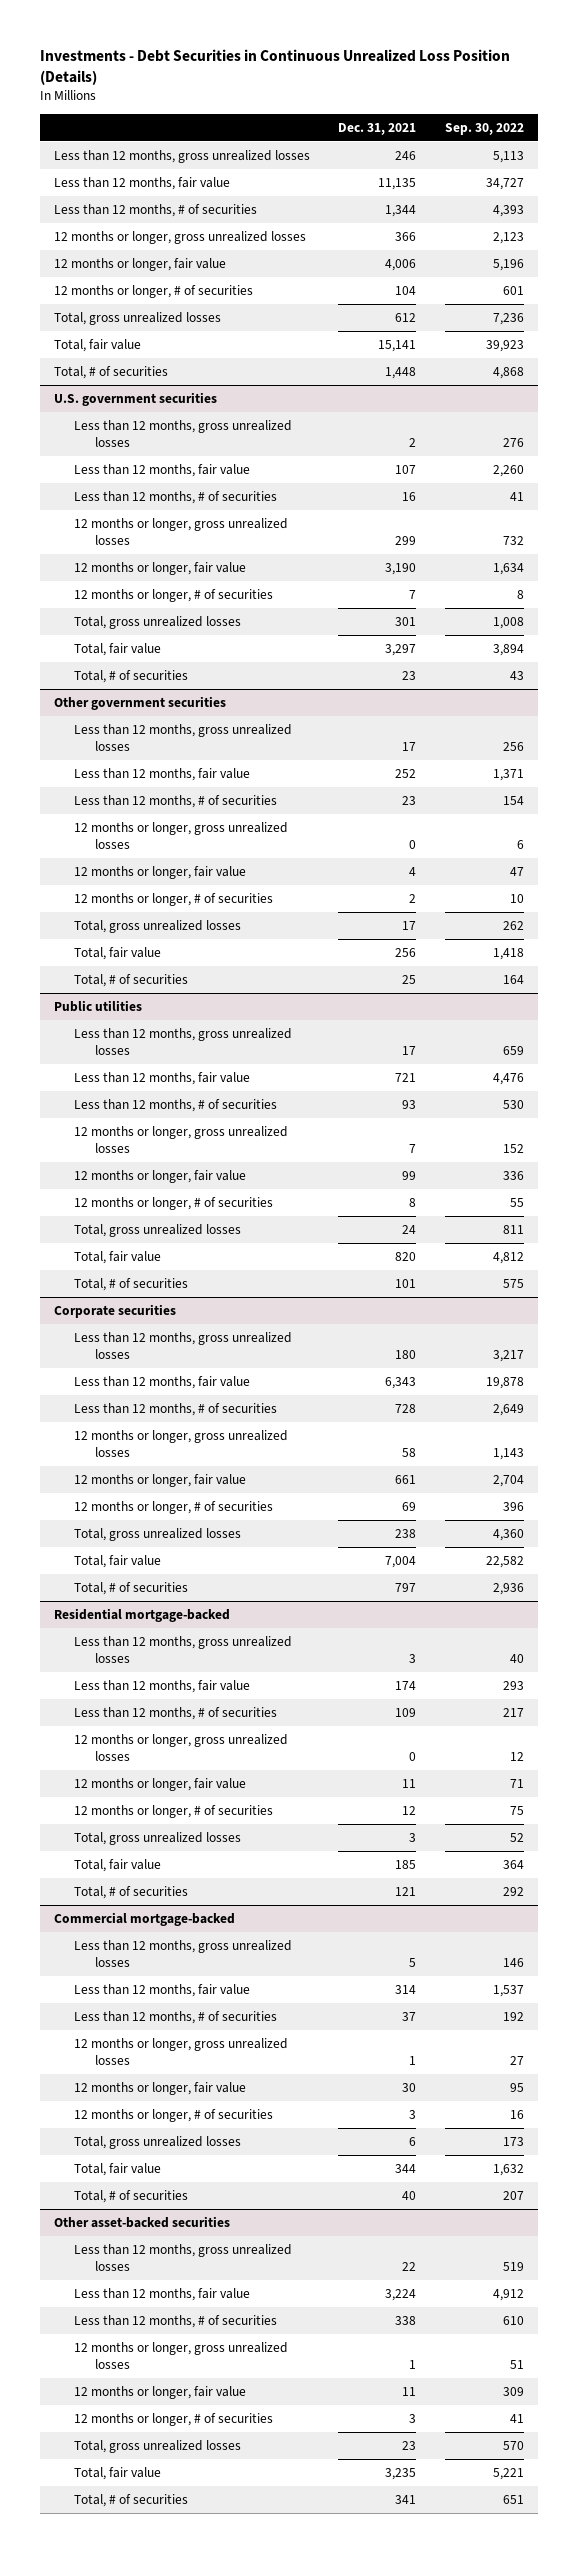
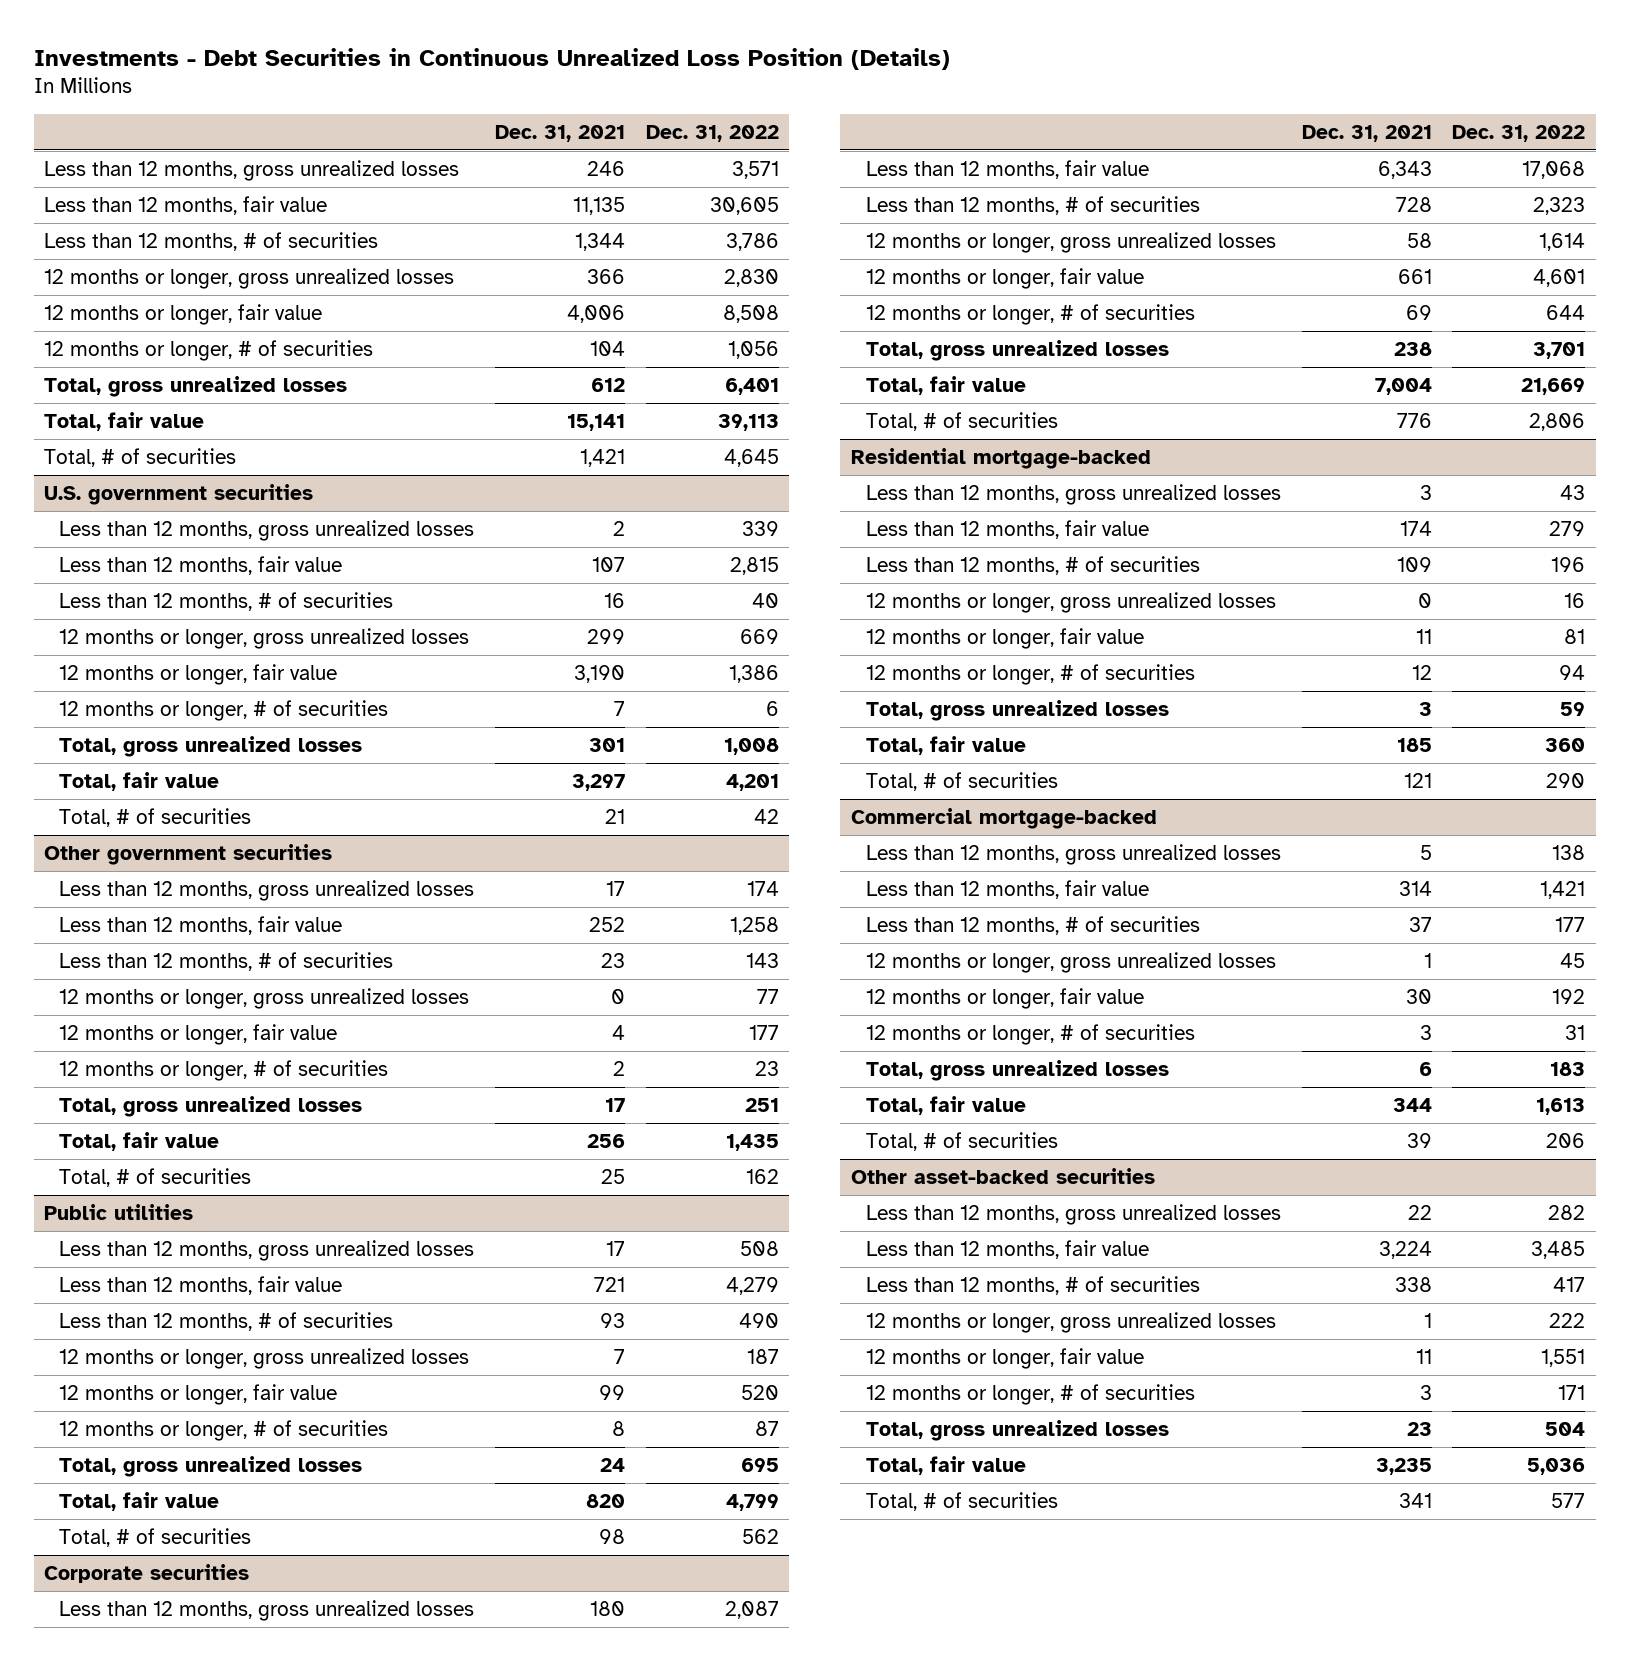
[444,122,524,135] Sep. 30, 2022 -> none
none -> [645,124,779,142] Dec. 31, 2022
[385,366,417,379] 1,448 -> [579,448,625,467] 1,421
[402,670,417,680] 23 -> [604,808,625,824] 21
[395,1278,417,1288] 101 -> [598,1528,625,1544] 98
[395,1582,417,1592] 797 -> [1396,412,1432,428] 776
[402,2190,417,2200] 40 -> [1406,1132,1432,1148] 39

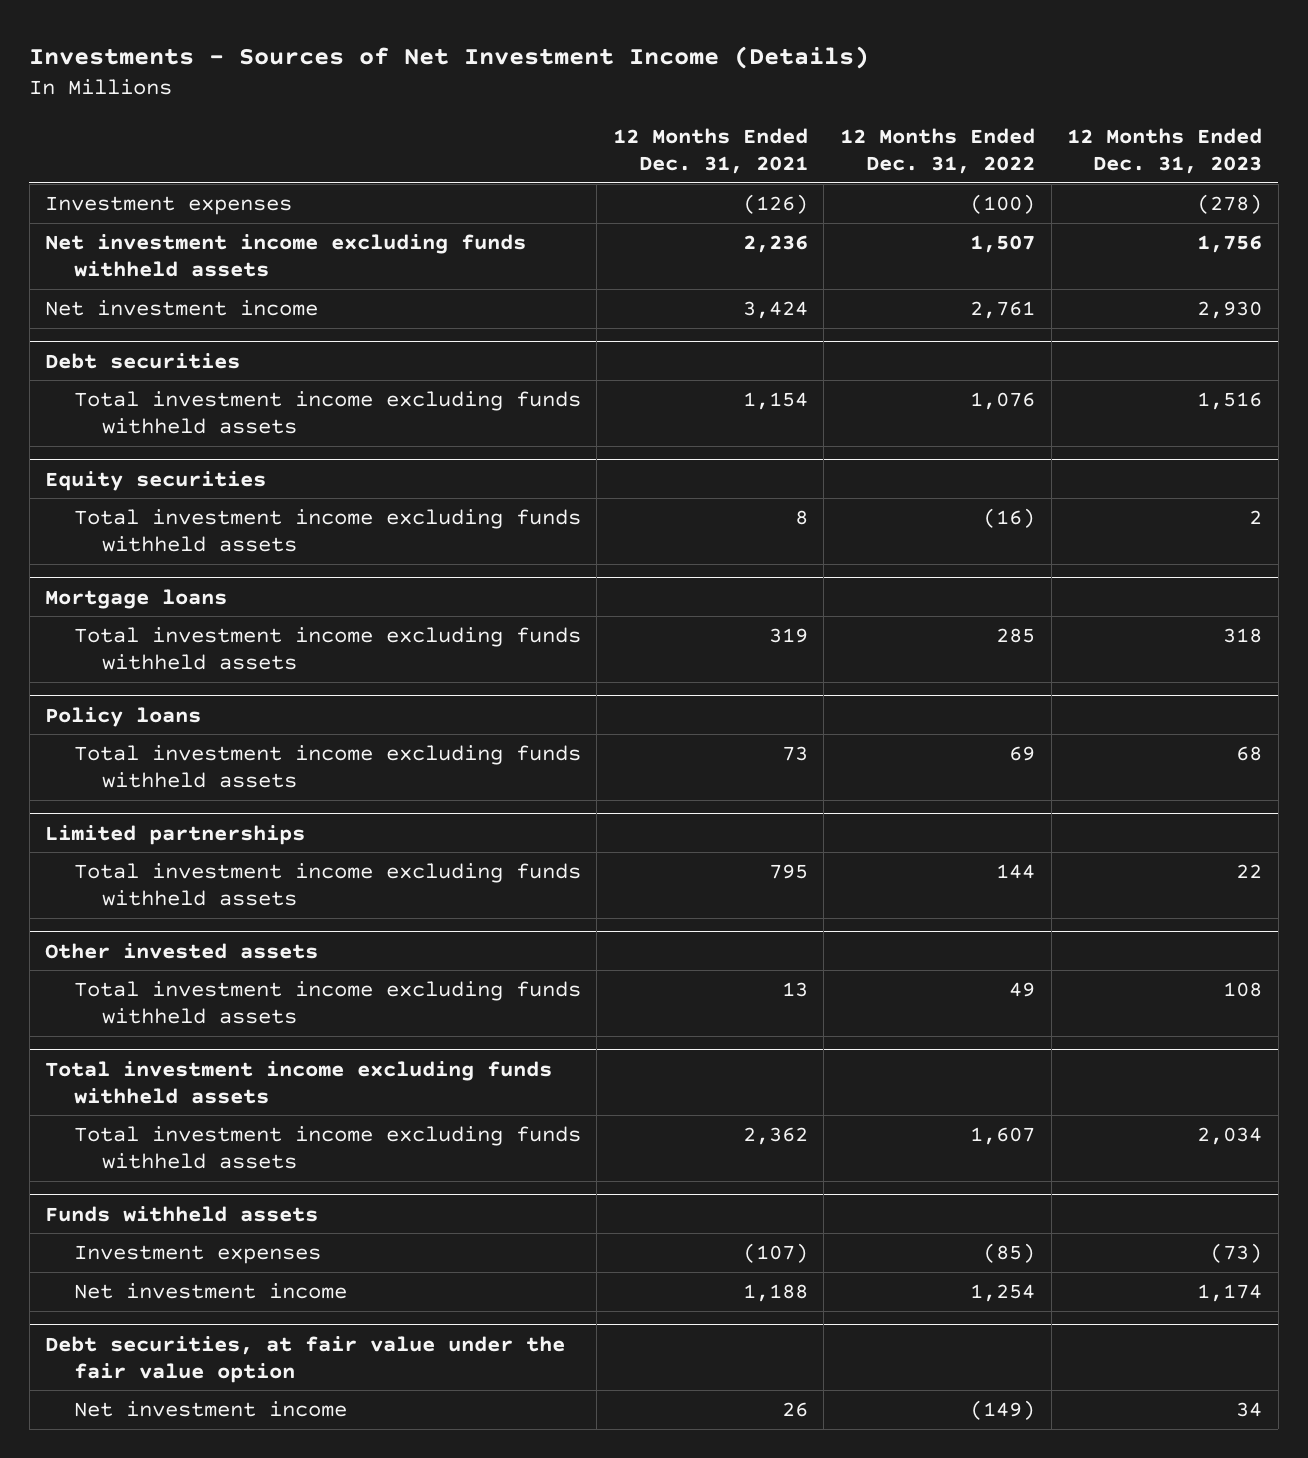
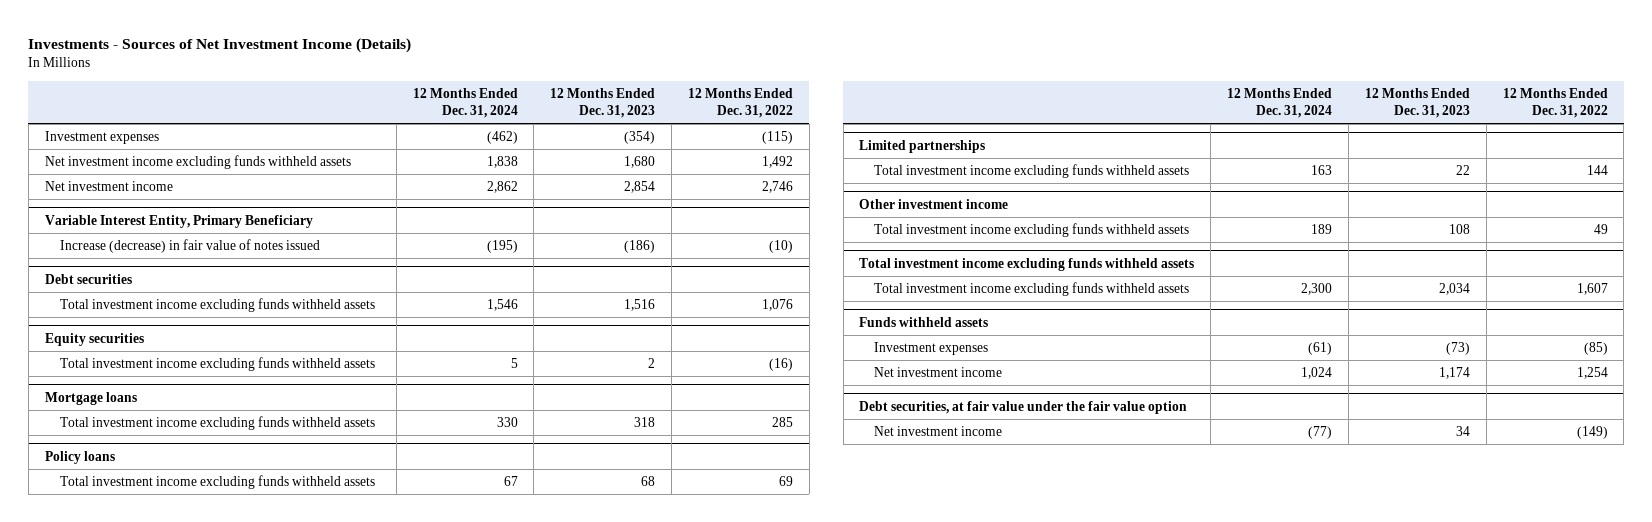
[612,127,808,174] 12 Months Ended Dec. 31, 2021 -> none
none -> [412,87,518,119] 12 Months Ended Dec. 31, 2024
[970,194,1036,215] (100) -> [762,130,794,144] (115)
[1197,194,1263,215] (278) -> [624,130,656,144] (354)
[970,235,1036,254] 1,507 -> [762,155,794,168] 1,492
[1197,235,1263,254] 1,756 -> [624,155,656,168] 1,680
[970,301,1036,320] 2,761 -> [762,180,794,193] 2,746
[1197,301,1263,320] 2,930 -> [624,180,656,193] 2,854
none -> [44,214,313,228] Variable Interest Entity, Primary Beneficiary
none -> [59,238,320,253] Increase (decrease) in fair value of notes issued
[45,942,319,959] Other invested assets -> [859,198,1009,209] Other investment income

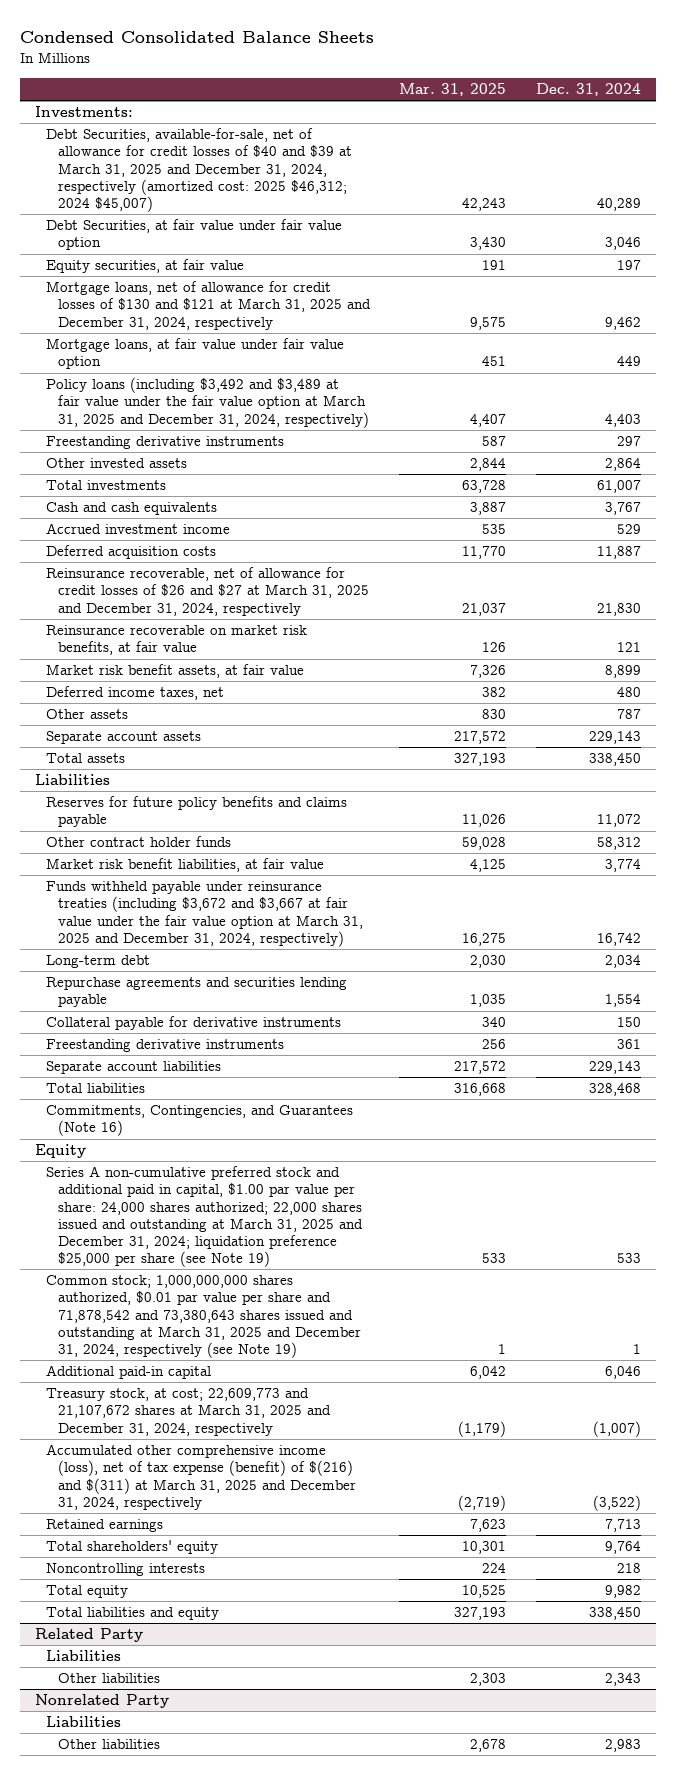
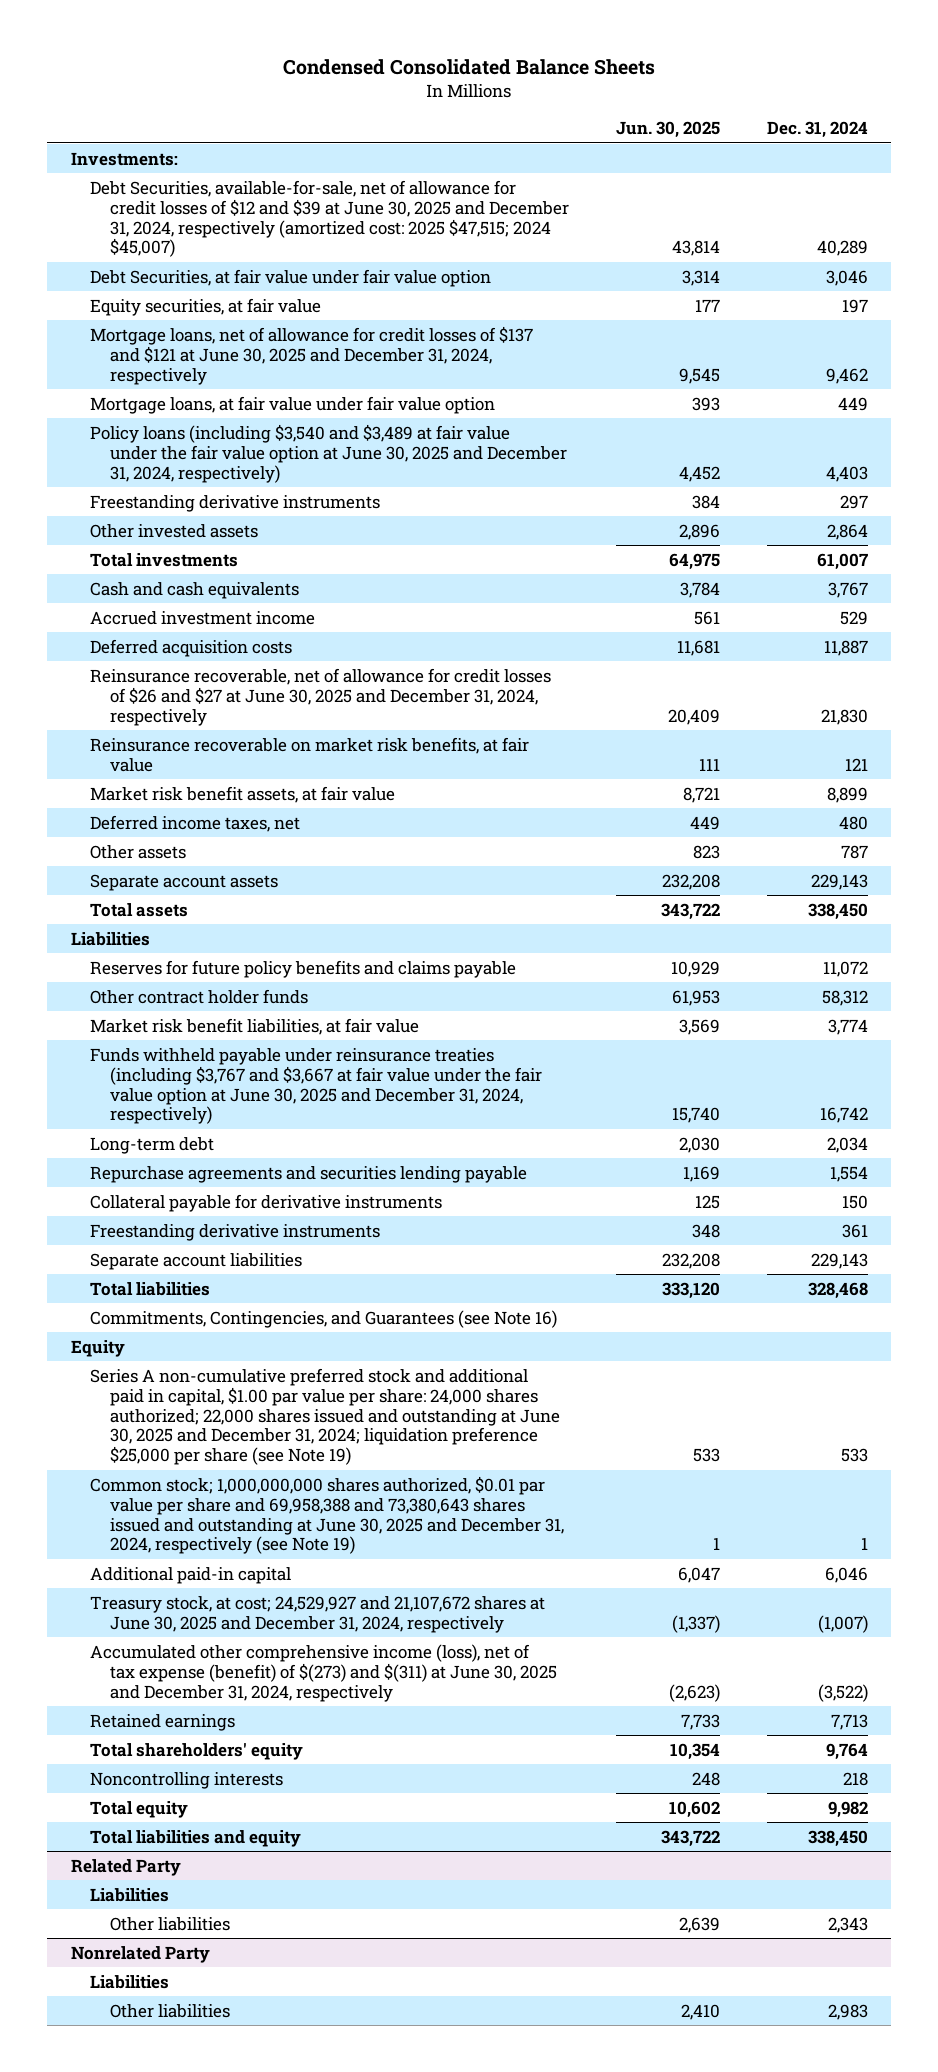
[399,82,507,96] Mar. 31, 2025 -> none
none -> [615,121,720,139] Jun. 30, 2025
[46,128,352,212] Debt Securities, available-for-sale, net of allowance for credit losses of $40 and $39 at March 31, 2025 and December 31, 2024, respectively (amortized cost: 2025 $46,312; 2024 $45,007) -> [90,179,569,258] Debt Securities, available-for-sale, net of allowance for credit losses of $12 and $39 at June 30, 2025 and December 31, 2024, respectively (amortized cost: 2025 $47,515; 2024 $45,007)
[46,281,371,330] Mortgage loans, net of allowance for credit losses of $130 and $121 at March 31, 2025 and December 31, 2024, respectively -> [90,325,534,385] Mortgage loans, net of allowance for credit losses of $137 and $121 at June 30, 2025 and December 31, 2024, respectively
[46,377,369,428] Policy loans (including $3,492 and $3,489 at fair value under the fair value option at March 31, 2025 and December 31, 2024, respectively) -> [90,423,567,483] Policy loans (including $3,540 and $3,489 at fair value under the fair value option at June 30, 2025 and December 31, 2024, respectively)
[46,567,369,616] Reinsurance recoverable, net of allowance for credit losses of $26 and $27 at March 31, 2025 and December 31, 2024, respectively -> [90,667,552,726] Reinsurance recoverable, net of allowance for credit losses of $26 and $27 at June 30, 2025 and December 31, 2024, respectively
[46,881,363,947] Funds withheld payable under reinsurance treaties (including $3,672 and $3,667 at fair value under the fair value option at March 31, 2025 and December 31, 2024, respectively) -> [90,1047,542,1125] Funds withheld payable under reinsurance treaties (including $3,767 and $3,667 at fair value under the fair value option at June 30, 2025 and December 31, 2024, respectively)
[46,1105,354,1137] Commitments, Contingencies, and Guarantees (Note 16) -> [90,1309,558,1328] Commitments, Contingencies, and Guarantees (see Note 16)
[46,1166,363,1267] Series A non-cumulative preferred stock and additional paid in capital, $1.00 par value per share: 24,000 shares authorized; 22,000 shares issued and outstanding at March 31, 2025 and December 31, 2024; liquidation preference $25,000 per share (see Note 19) -> [90,1367,560,1466] Series A non-cumulative preferred stock and additional paid in capital, $1.00 par value per share: 24,000 shares authorized; 22,000 shares issued and outstanding at June 30, 2025 and December 31, 2024; liquidation preference $25,000 per share (see Note 19)
[46,1275,361,1358] Common stock; 1,000,000,000 shares authorized, $0.01 par value per share and 71,878,542 and 73,380,643 shares issued and outstanding at March 31, 2025 and December 31, 2024, respectively (see Note 19) -> [90,1475,564,1555] Common stock; 1,000,000,000 shares authorized, $0.01 par value per share and 69,958,388 and 73,380,643 shares issued and outstanding at June 30, 2025 and December 31, 2024, respectively (see Note 19)
[46,1388,331,1436] Treasury stock, at cost; 22,609,773 and 21,107,672 shares at March 31, 2025 and December 31, 2024, respectively -> [90,1595,546,1633] Treasury stock, at cost; 24,529,927 and 21,107,672 shares at June 30, 2025 and December 31, 2024, respectively
[46,1444,356,1510] Accumulated other comprehensive income (loss), net of tax expense (benefit) of $(216) and $(311) at March 31, 2025 and December 31, 2024, respectively -> [90,1643,557,1702] Accumulated other comprehensive income (loss), net of tax expense (benefit) of $(273) and $(311) at June 30, 2025 and December 31, 2024, respectively

